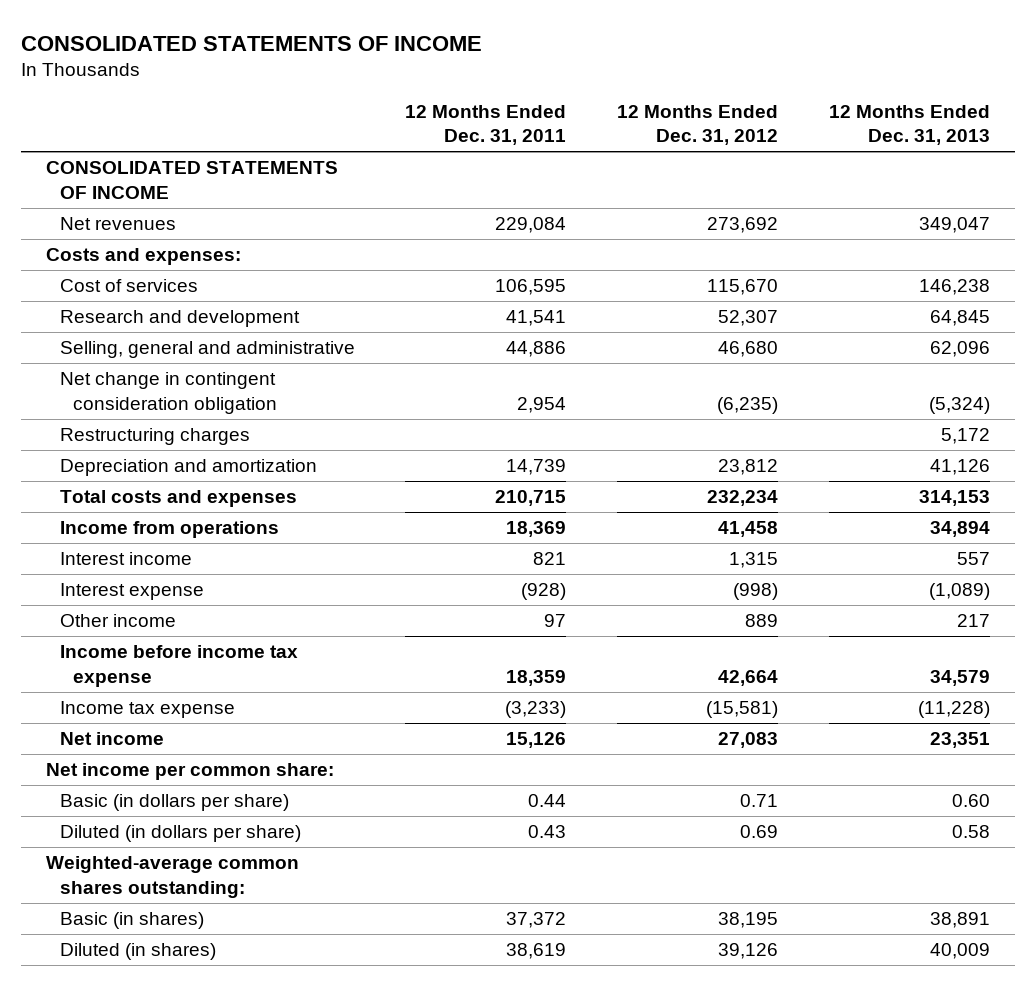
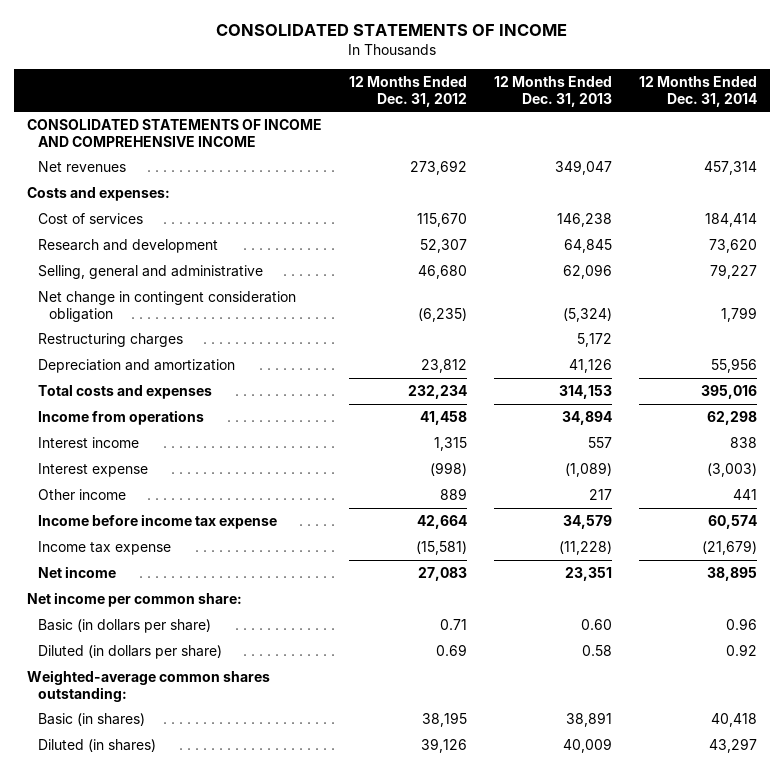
[405,104,567,146] 12 Months Ended Dec. 31, 2011 -> none
none -> [638,75,757,107] 12 Months Ended Dec. 31, 2014
[46,161,339,199] CONSOLIDATED STATEMENTS OF INCOME -> [27,118,323,147] CONSOLIDATED STATEMENTS OF INCOME AND COMPREHENSIVE INCOME

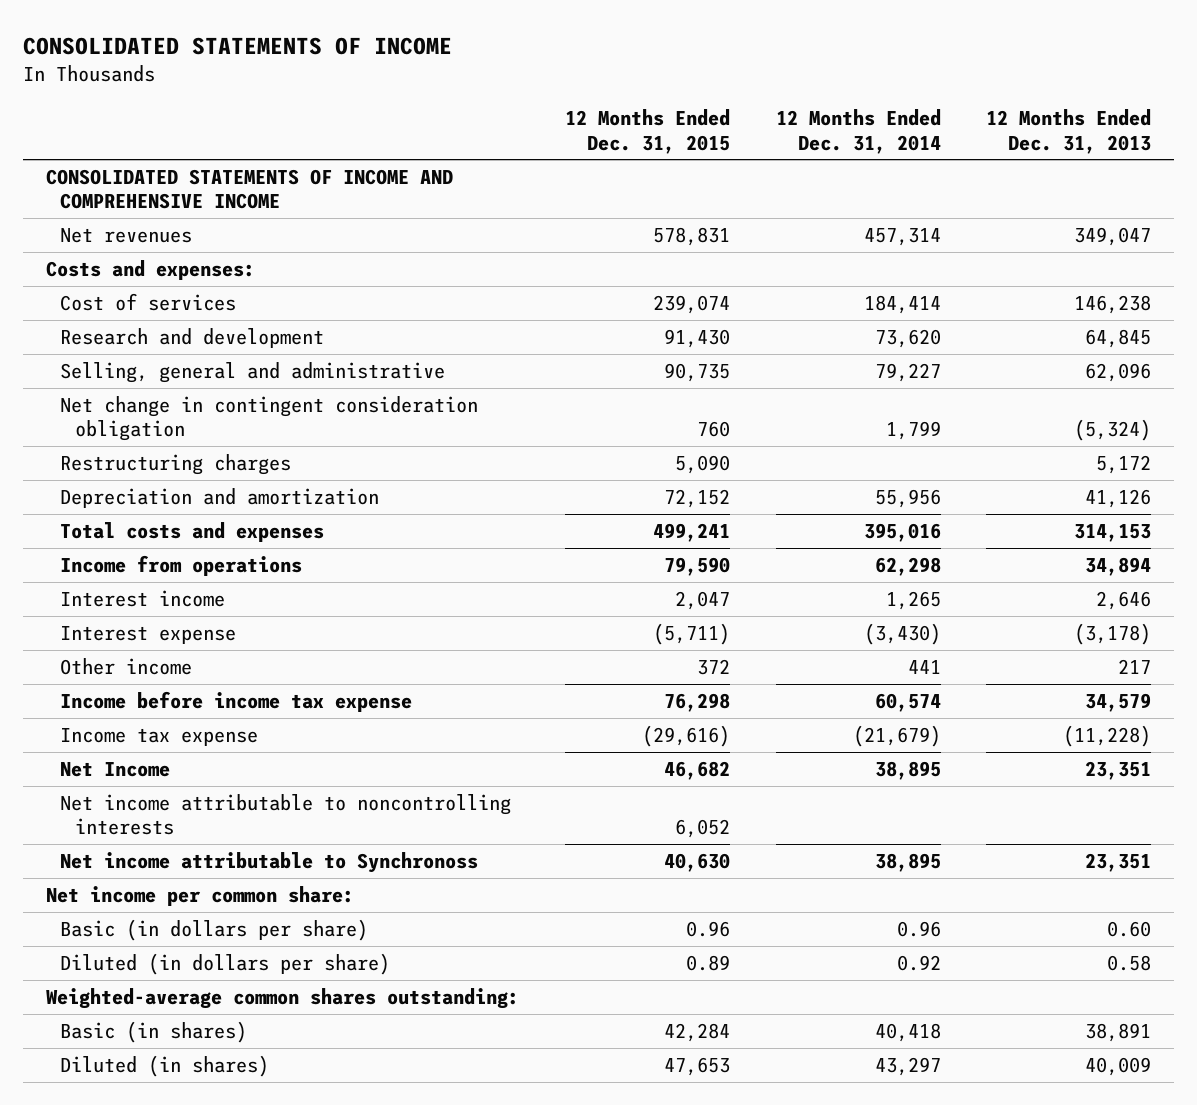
[348,75,467,107] 12 Months Ended Dec. 31, 2012 -> none
none -> [564,109,730,154] 12 Months Ended Dec. 31, 2015
[587,436,612,448] 557 -> [1096,591,1152,611] 2,646
[729,436,757,448] 838 -> [885,591,941,611] 1,265
[564,461,612,477] (1,089) -> [1074,623,1152,646] (3,178)
[706,462,757,477] (3,003) -> [863,623,941,646] (3,430)
none -> [60,762,171,778] Net Income
none -> [60,794,512,836] Net income attributable to noncontrolling interests
[38,565,117,578] Net income -> [60,852,479,874] Net income attributable to Synchronoss

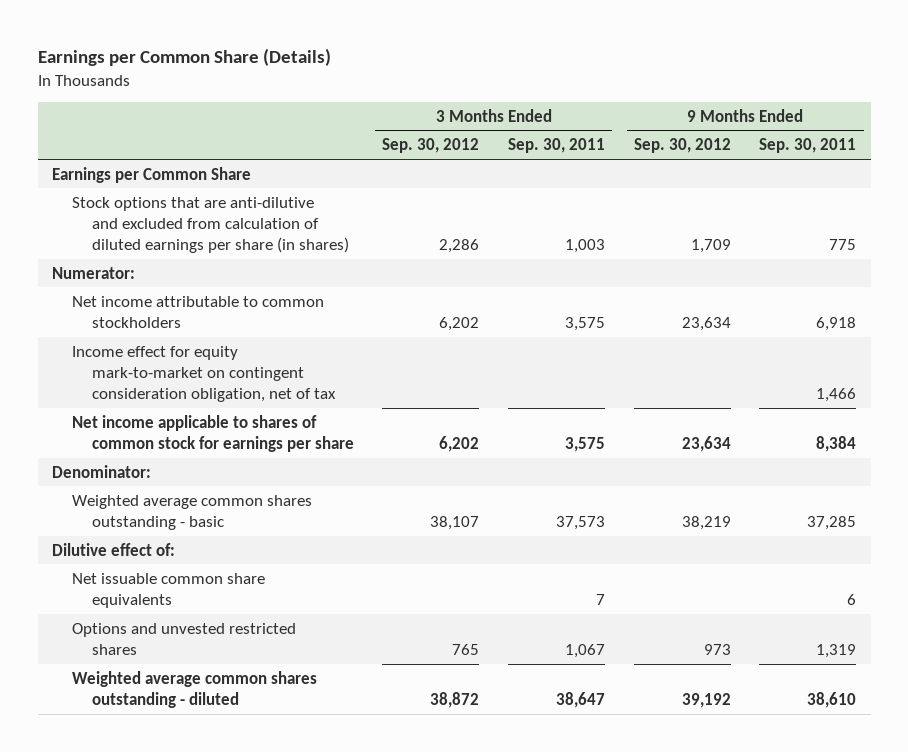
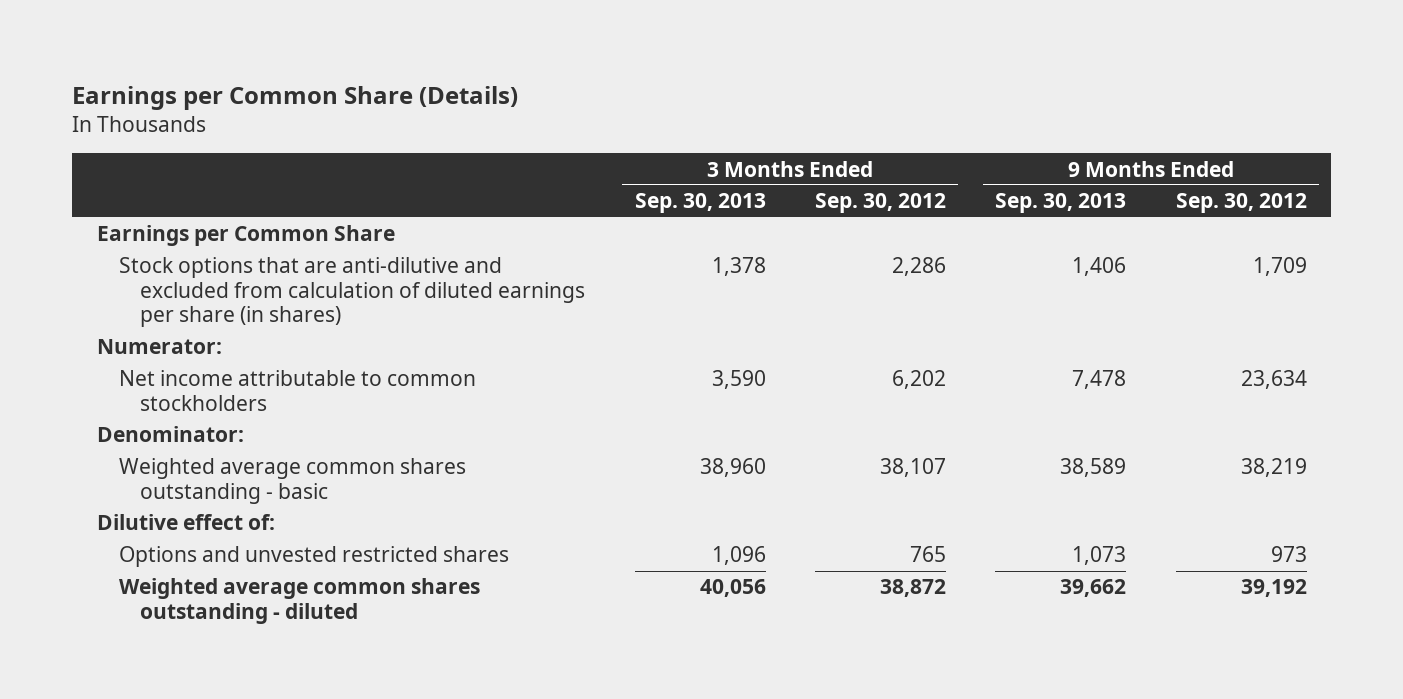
[507,138,605,154] Sep. 30, 2011 -> none
[759,138,857,154] Sep. 30, 2011 -> none
none -> [634,193,766,214] Sep. 30, 2013
none -> [995,193,1127,214] Sep. 30, 2013
[71,345,336,403] Income effect for equity mark-to-market on contingent consideration obligation, net of tax -> none
[71,414,354,452] Net income applicable to shares of common stock for earnings per share -> none
[71,572,265,608] Net issuable common share equivalents -> none

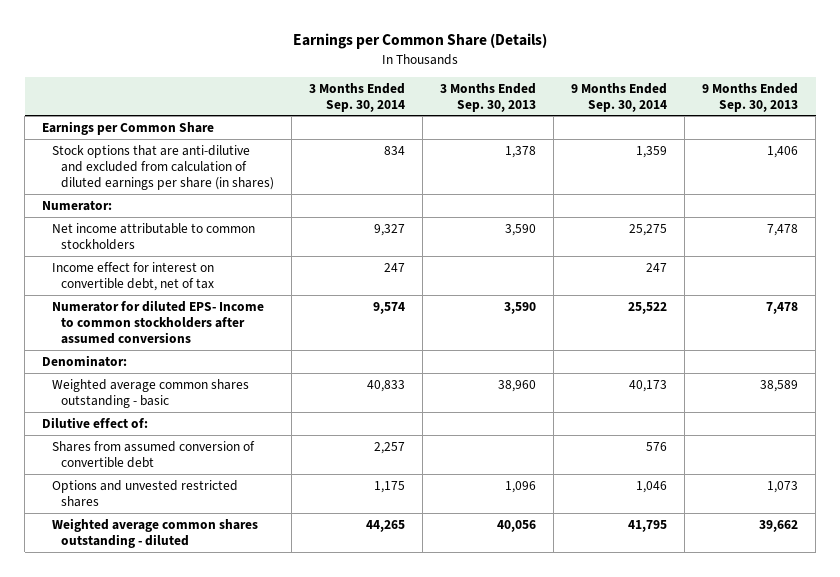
[815,193,947,214] Sep. 30, 2012 -> none
[1175,193,1307,214] Sep. 30, 2012 -> none
none -> [309,82,406,112] 3 Months Ended Sep. 30, 2014
none -> [571,82,668,112] 9 Months Ended Sep. 30, 2014
none -> [51,261,215,291] Income effect for interest on convertible debt, net of tax
none -> [51,299,264,344] Numerator for diluted EPS- Income to common stockholders after assumed conversions
none -> [51,440,255,468] Shares from assumed conversion of convertible debt

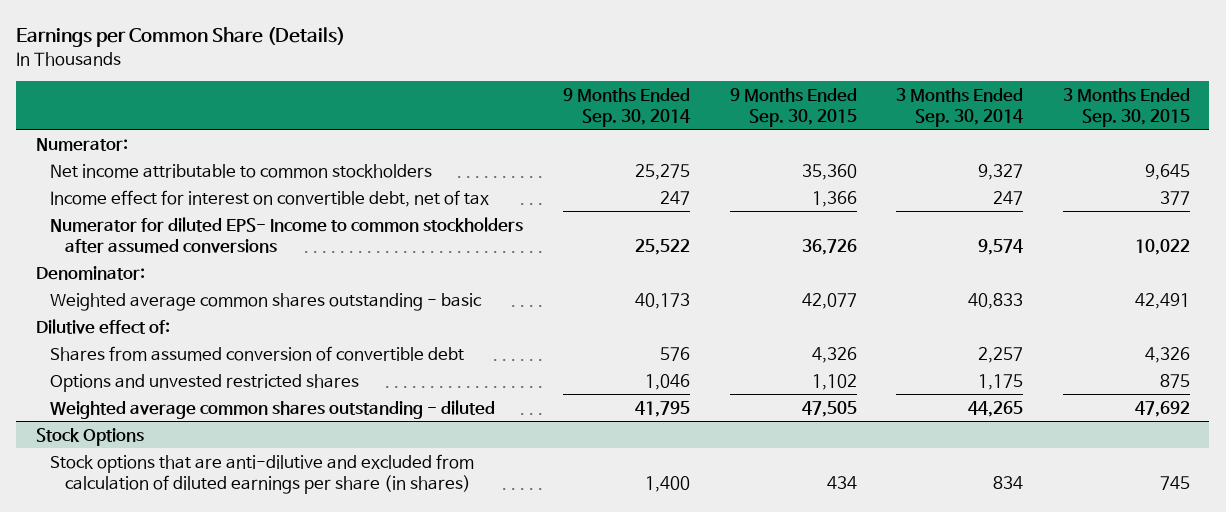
[440,82,537,112] 3 Months Ended Sep. 30, 2013 -> none
[702,82,799,112] 9 Months Ended Sep. 30, 2013 -> none
none -> [729,87,857,127] 9 Months Ended Sep. 30, 2015
none -> [1062,87,1190,127] 3 Months Ended Sep. 30, 2015
[42,120,215,135] Earnings per Common Share -> none
[51,144,275,190] Stock options that are anti-dilutive and excluded from calculation of diluted earnings per share (in shares) -> none
none -> [36,427,145,446] Stock Options
none -> [50,453,475,494] Stock options that are anti-dilutive and excluded from calculation of diluted earnings per share (in shares)

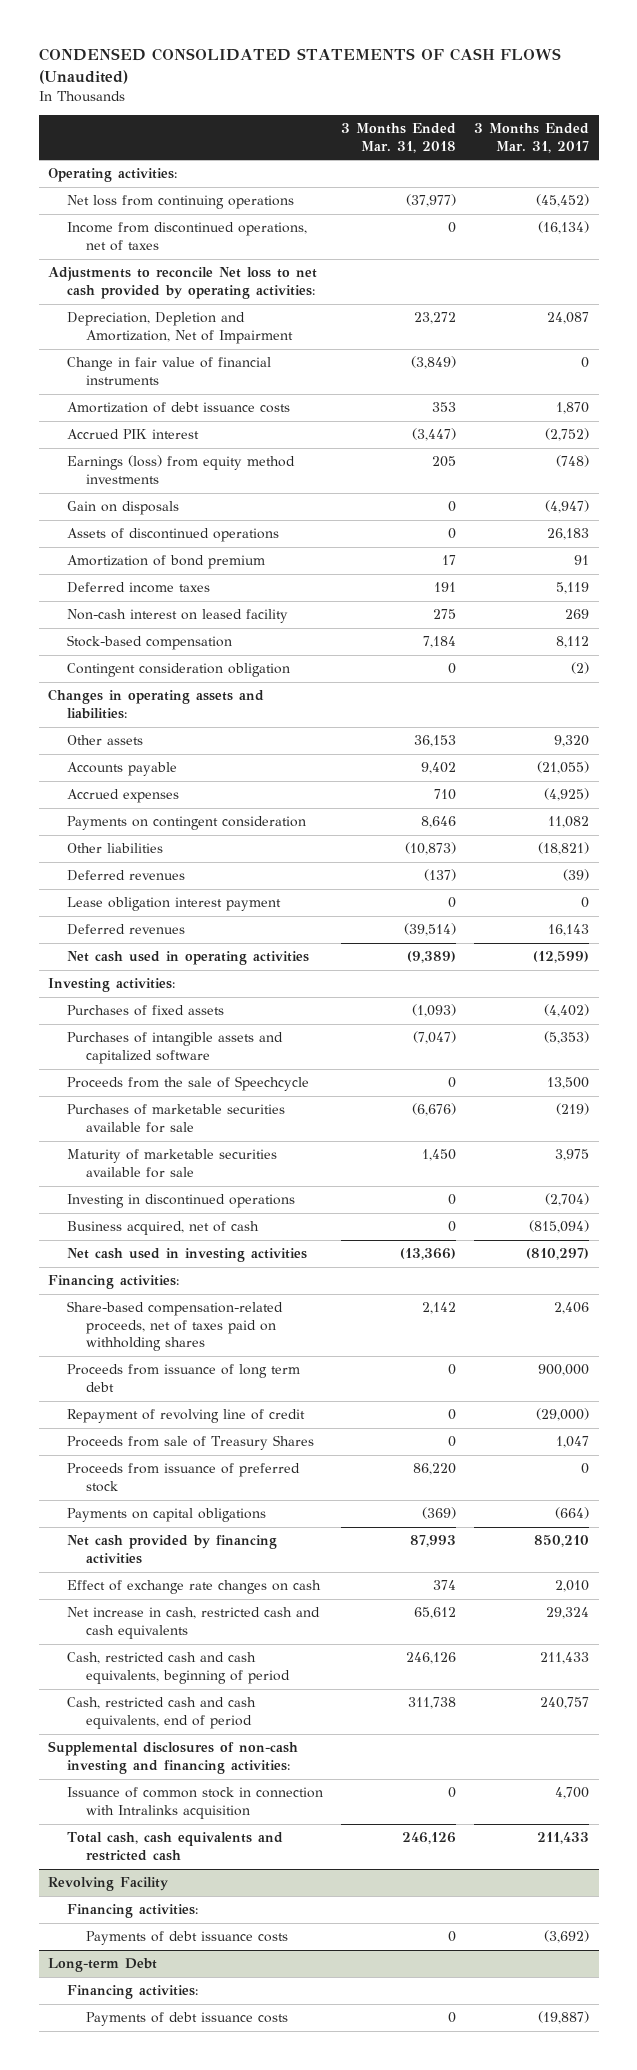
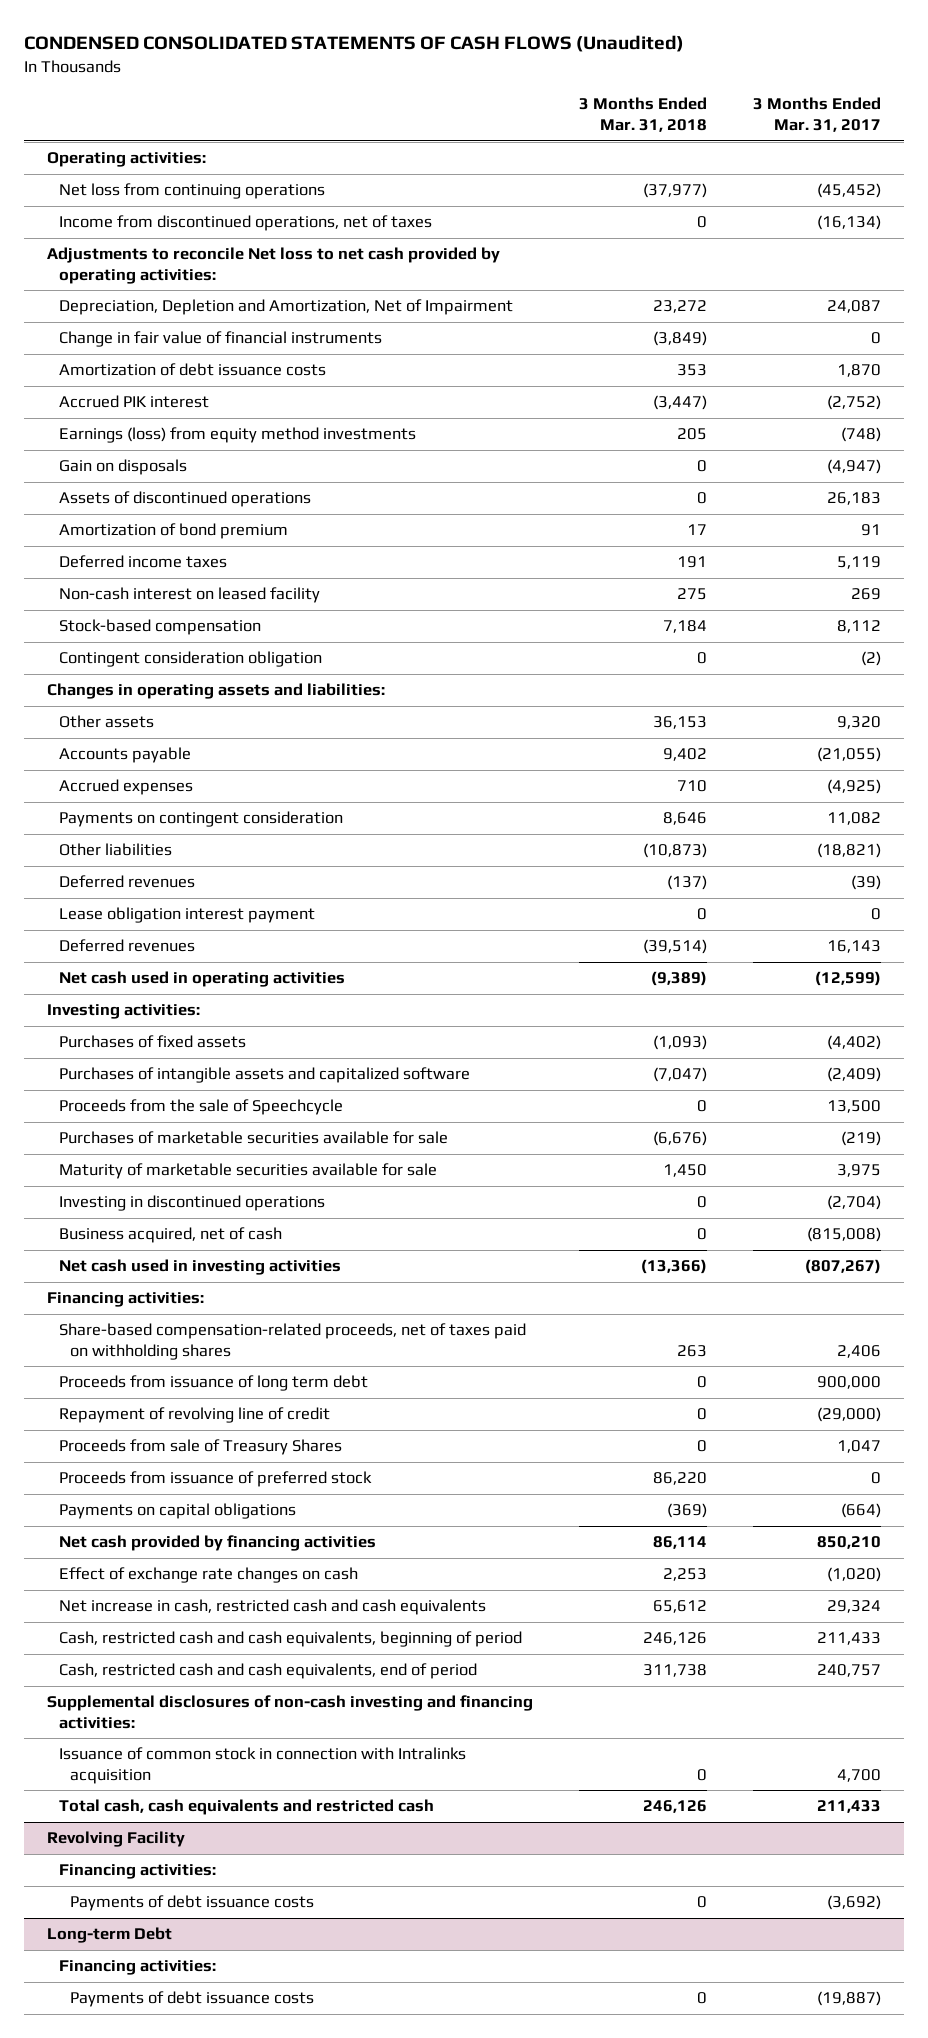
[544,1031,590,1045] (5,353) -> [827,1067,882,1083] (2,409)
[529,1220,590,1234] (815,094) -> [807,1227,882,1243] (815,008)
[526,1248,590,1261] (810,297) -> [805,1259,882,1275] (807,267)
[422,1302,457,1315] 2,142 -> [676,1345,707,1358] 263
[410,1535,457,1548] 87,993 -> [652,1536,707,1550] 86,114
[433,1580,457,1591] 374 -> [662,1568,707,1582] 2,253
[555,1580,590,1593] 2,010 -> [827,1567,882,1583] (1,020)

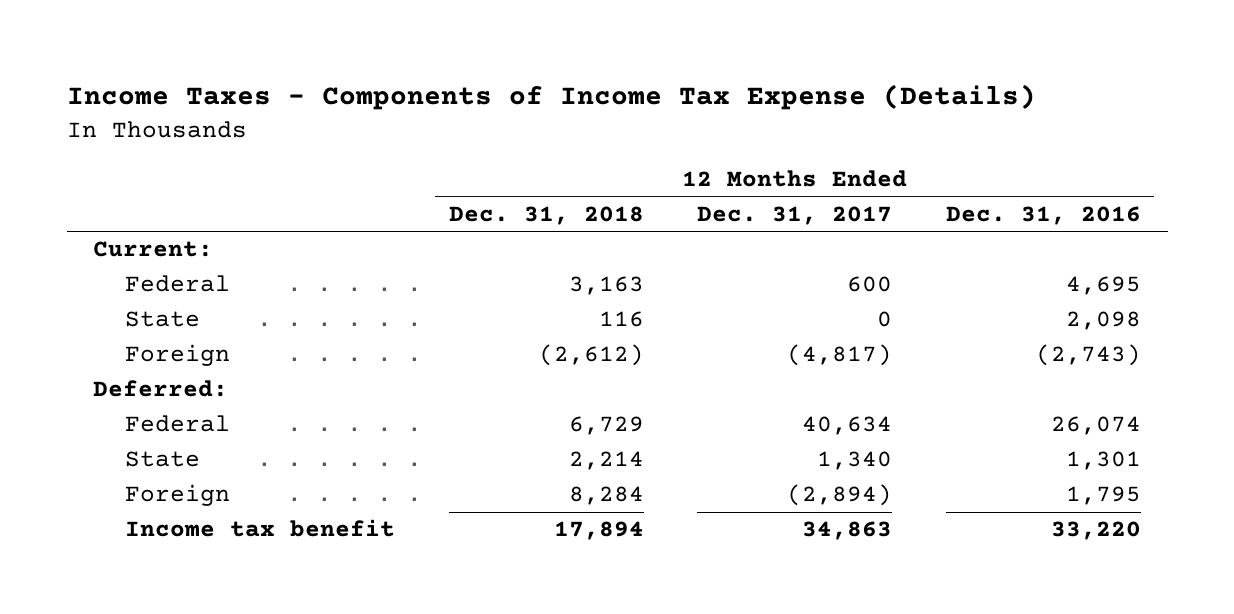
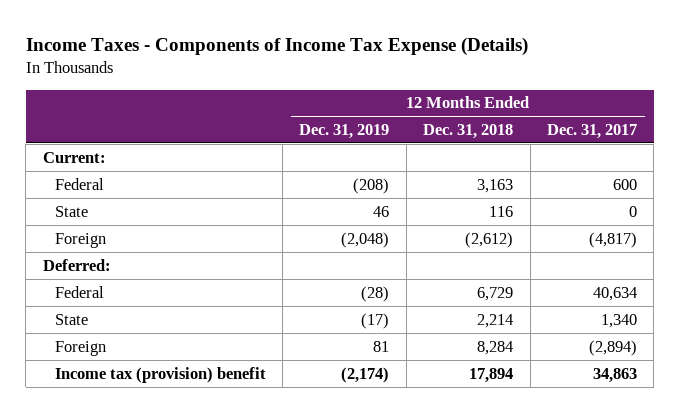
[945,205,1141,225] Dec. 31, 2016 -> none
none -> [299,123,390,139] Dec. 31, 2019
[125,519,396,538] Income tax benefit -> [54,366,266,383] Income tax (provision) benefit

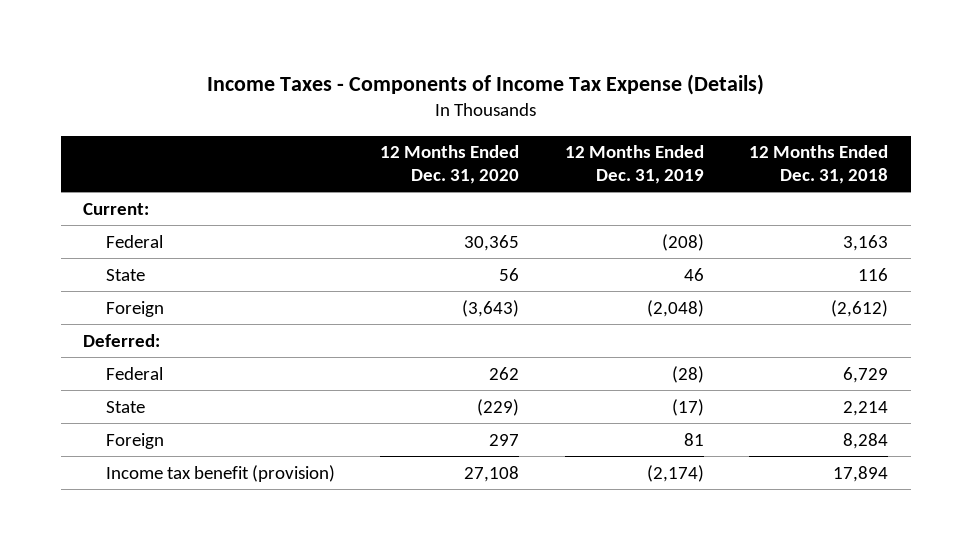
[546,123,637,139] Dec. 31, 2017 -> none
none -> [380,145,520,184] 12 Months Ended Dec. 31, 2020
[54,366,266,383] Income tax (provision) benefit -> [105,464,335,482] Income tax benefit (provision)

